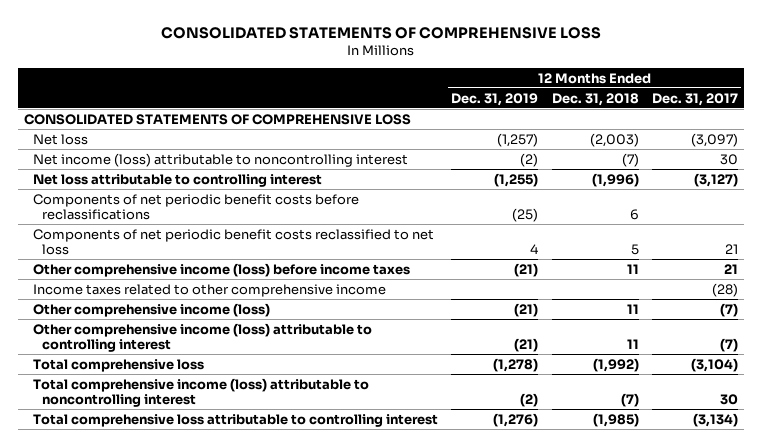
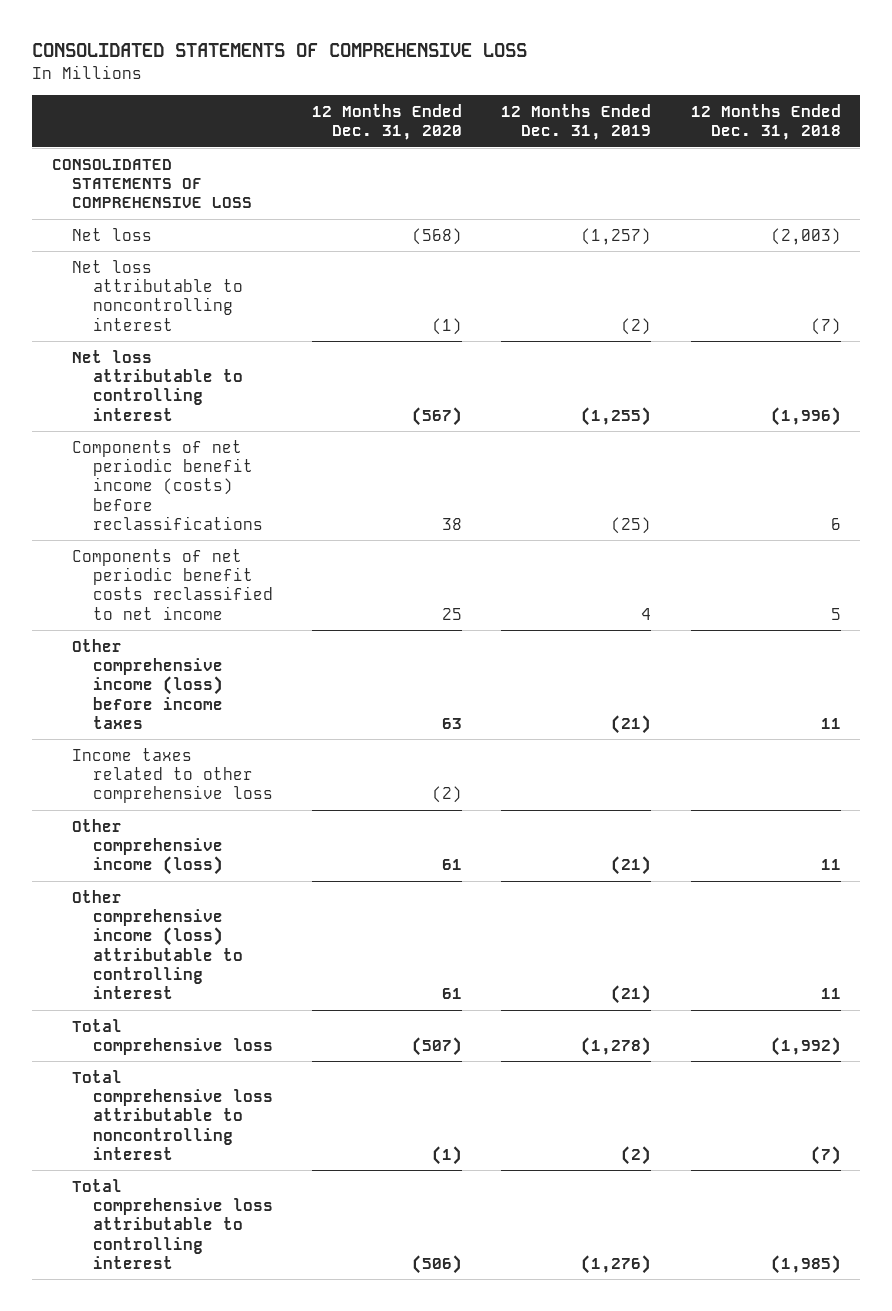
[651,92,738,106] Dec. 31, 2017 -> none
none -> [312,104,463,141] 12 Months Ended Dec. 31, 2020
[33,152,409,167] Net income (loss) attributable to noncontrolling interest -> [72,259,244,331] Net loss attributable to noncontrolling interest
[33,193,360,220] Components of net periodic benefit costs before reclassifications -> [72,439,264,531] Components of net periodic benefit income (costs) before reclassifications
[33,228,435,255] Components of net periodic benefit costs reclassified to net loss -> [72,548,274,620] Components of net periodic benefit costs reclassified to net income
[33,283,387,297] Income taxes related to other comprehensive income -> [72,747,274,804] Income taxes related to other comprehensive loss
[33,377,370,407] Total comprehensive income (loss) attributable to noncontrolling interest -> [72,1069,274,1161] Total comprehensive loss attributable to noncontrolling interest

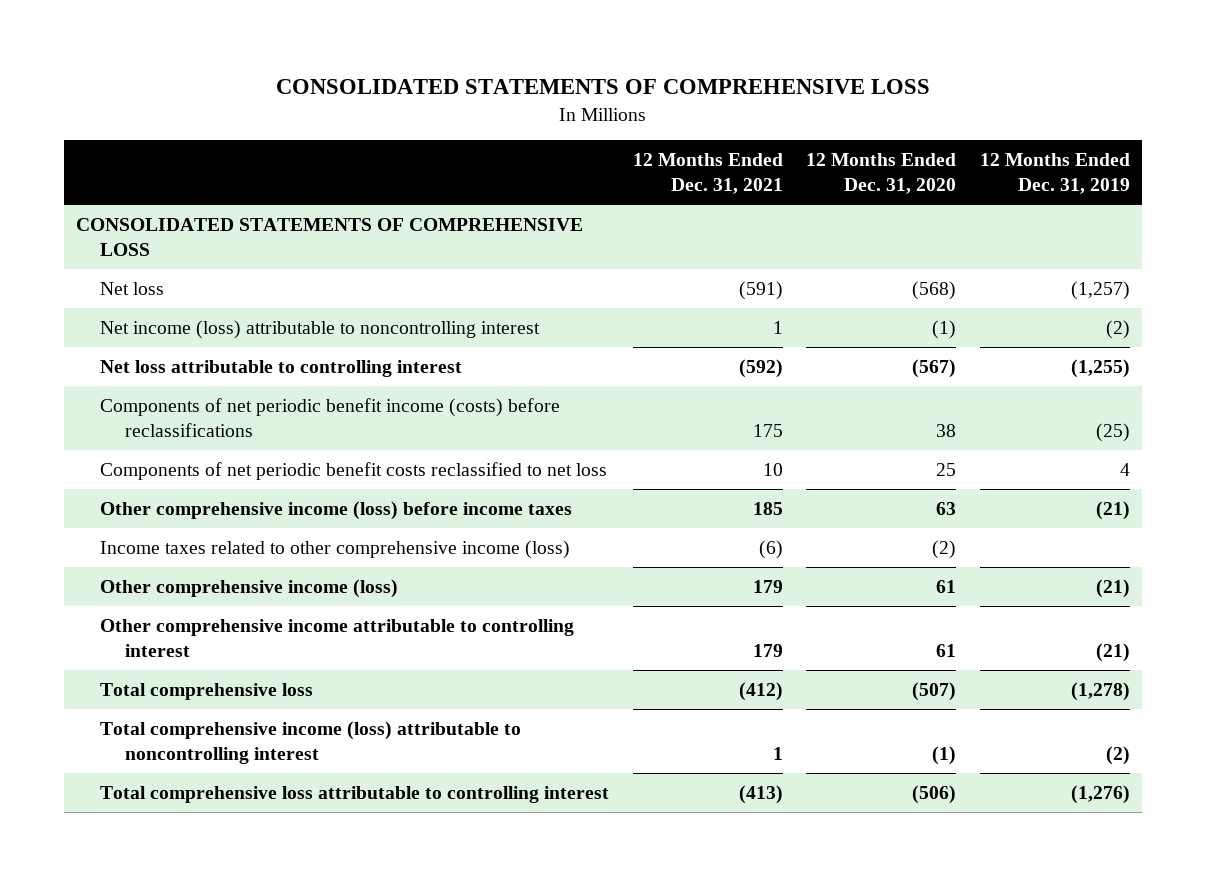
[690,104,841,141] 12 Months Ended Dec. 31, 2018 -> none
none -> [632,152,783,195] 12 Months Ended Dec. 31, 2021
[72,259,244,331] Net loss attributable to noncontrolling interest -> [100,319,541,339] Net income (loss) attributable to noncontrolling interest
[72,548,274,620] Components of net periodic benefit costs reclassified to net income -> [100,461,608,480] Components of net periodic benefit costs reclassified to net loss
[72,747,274,804] Income taxes related to other comprehensive loss -> [100,539,571,559] Income taxes related to other comprehensive income (loss)
[72,889,244,1000] Other comprehensive income (loss) attributable to controlling interest -> [100,618,575,657] Other comprehensive income attributable to controlling interest
[72,1069,274,1161] Total comprehensive loss attributable to noncontrolling interest -> [100,720,522,764] Total comprehensive income (loss) attributable to noncontrolling interest

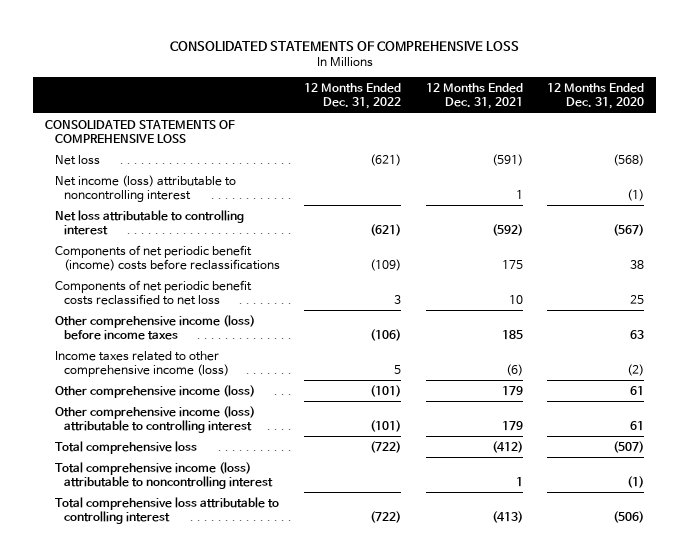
[979,152,1130,195] 12 Months Ended Dec. 31, 2019 -> none
none -> [304,83,402,109] 12 Months Ended Dec. 31, 2022
[100,397,561,437] Components of net periodic benefit income (costs) before reclassifications -> [54,244,280,271] Components of net periodic benefit (income) costs before reclassifications
[100,618,575,657] Other comprehensive income attributable to controlling interest -> [54,405,255,433] Other comprehensive income (loss) attributable to controlling interest

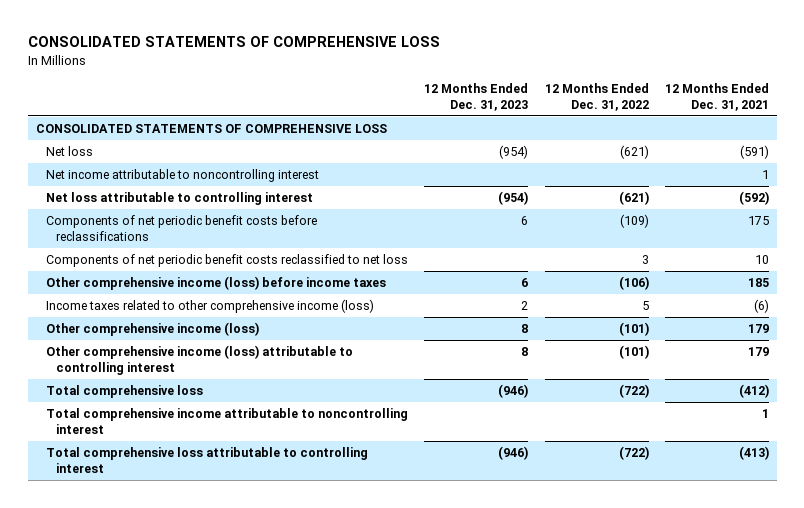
[547,83,645,109] 12 Months Ended Dec. 31, 2020 -> none
none -> [424,83,529,112] 12 Months Ended Dec. 31, 2023
[54,174,236,202] Net income (loss) attributable to noncontrolling interest -> [46,168,320,182] Net income attributable to noncontrolling interest
[54,244,280,271] Components of net periodic benefit (income) costs before reclassifications -> [46,214,318,241] Components of net periodic benefit costs before reclassifications
[54,461,273,489] Total comprehensive income (loss) attributable to noncontrolling interest -> [46,407,409,434] Total comprehensive income attributable to noncontrolling interest

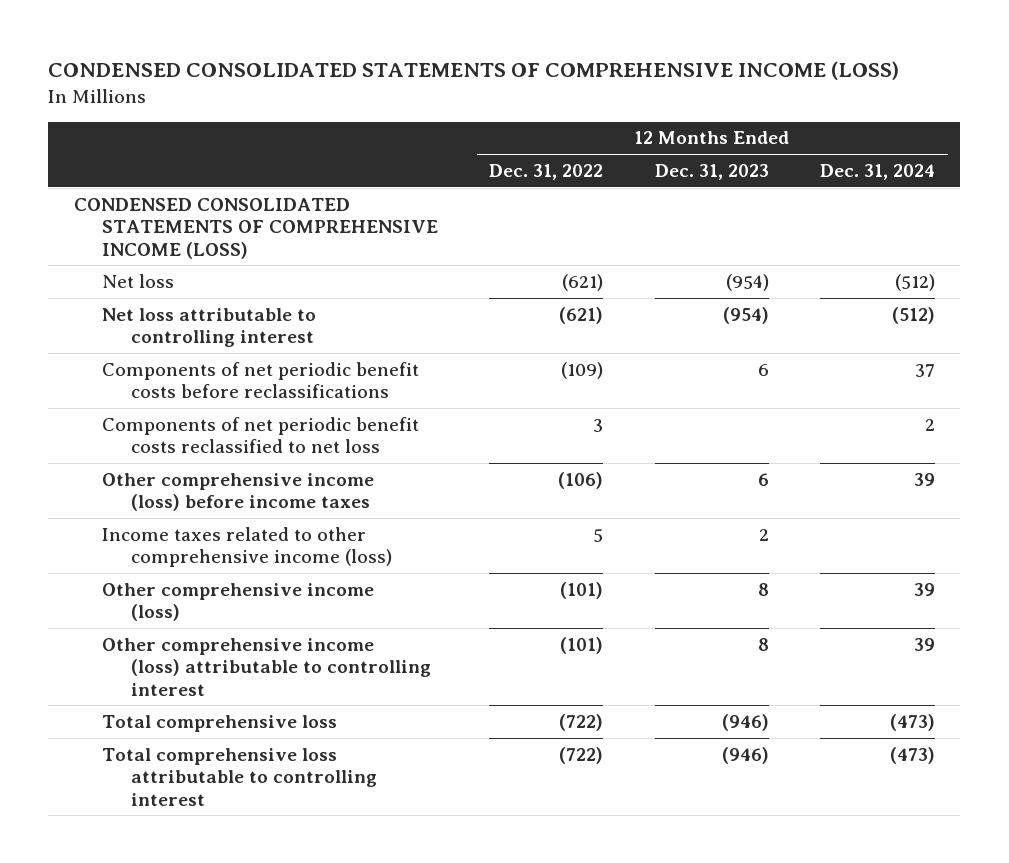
[27,36,440,48] CONSOLIDATED STATEMENTS OF COMPREHENSIVE LOSS -> [48,61,900,81] CONDENSED CONSOLIDATED STATEMENTS OF COMPREHENSIVE INCOME (LOSS)
[664,83,769,112] 12 Months Ended Dec. 31, 2021 -> none
none -> [819,163,935,180] Dec. 31, 2024
[35,123,387,133] CONSOLIDATED STATEMENTS OF COMPREHENSIVE LOSS -> [73,197,439,259] CONDENSED CONSOLIDATED STATEMENTS OF COMPREHENSIVE INCOME (LOSS)
[46,168,320,182] Net income attributable to noncontrolling interest -> none
[46,407,409,434] Total comprehensive income attributable to noncontrolling interest -> none

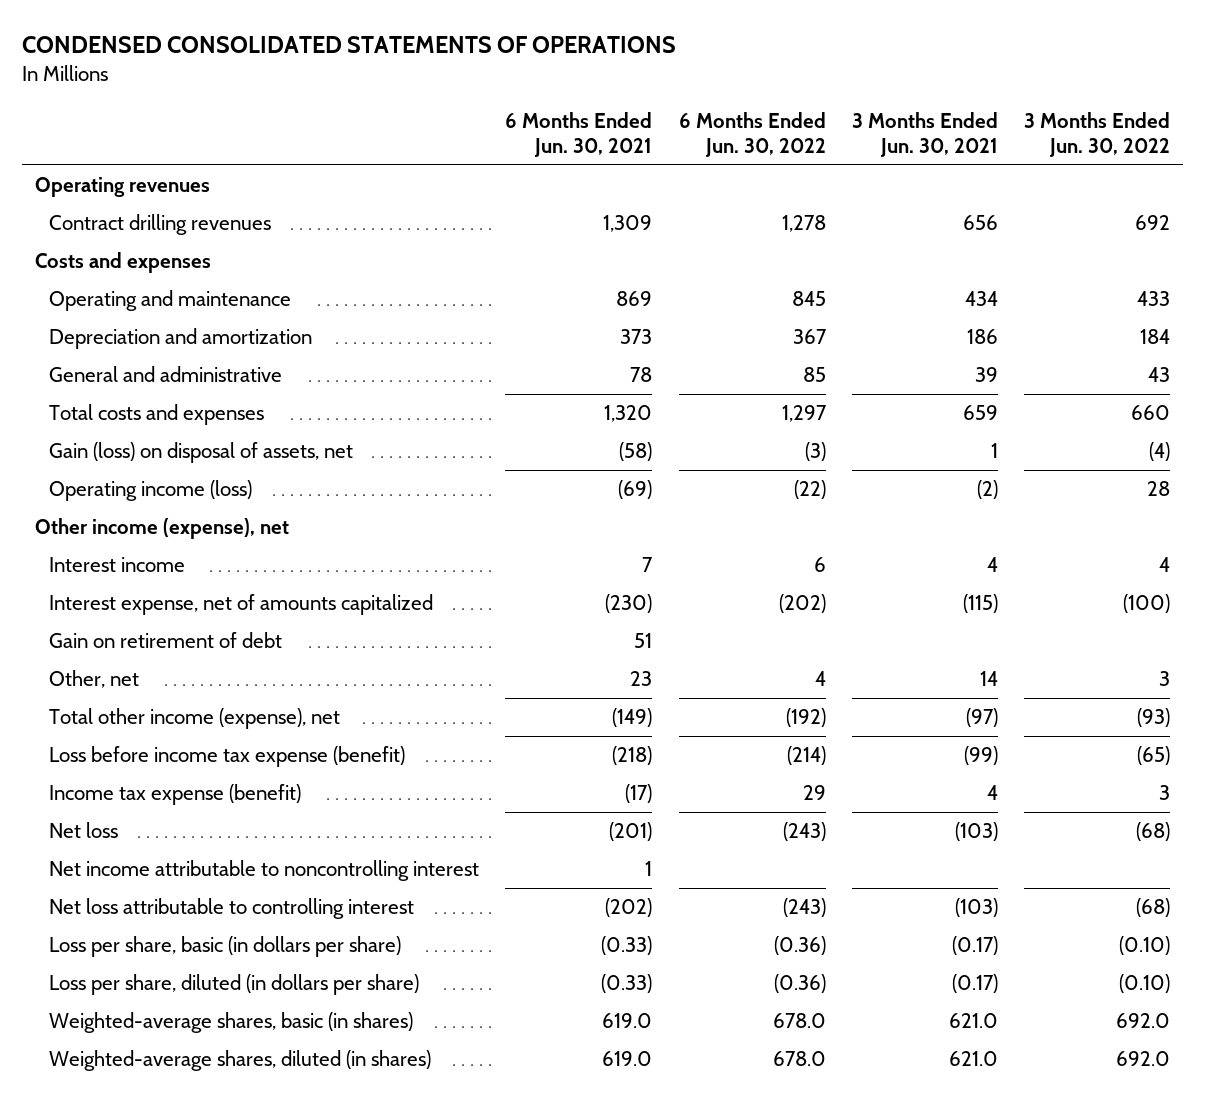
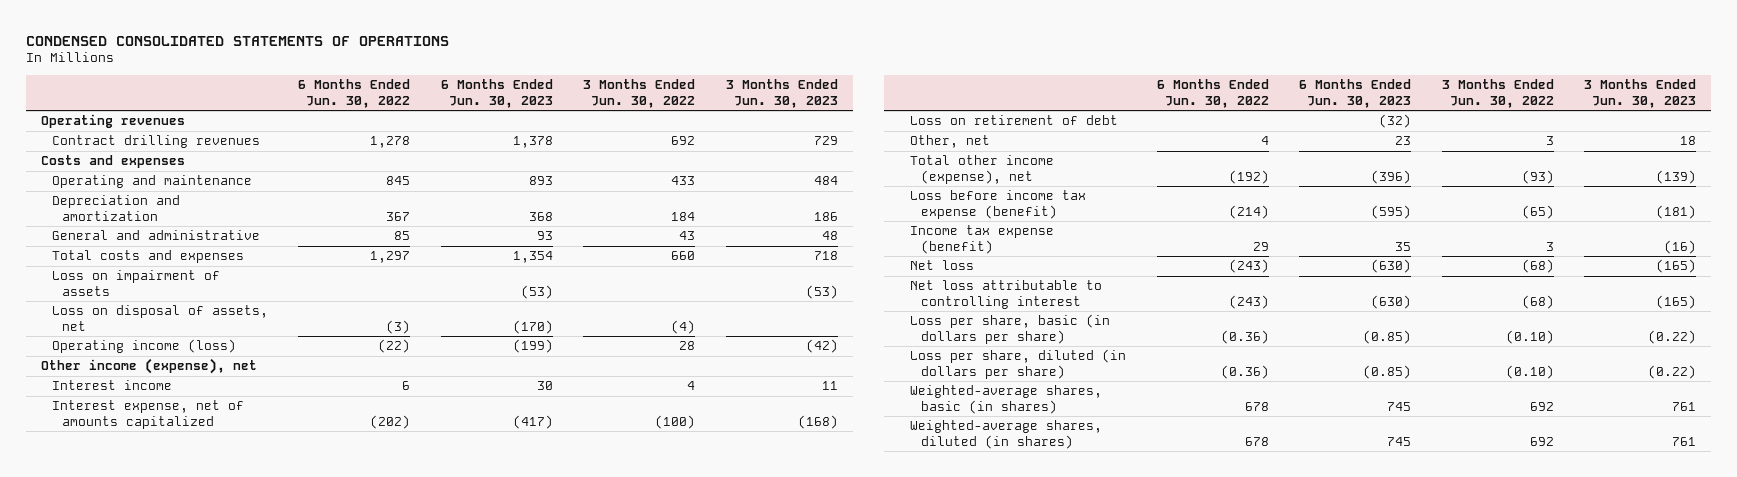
[505,111,653,157] 6 Months Ended Jun. 30, 2021 -> none
[851,111,998,157] 3 Months Ended Jun. 30, 2021 -> none
none -> [440,79,553,108] 6 Months Ended Jun. 30, 2023
none -> [725,79,838,108] 3 Months Ended Jun. 30, 2023
none -> [51,270,220,296] Loss on impairment of assets
[49,442,354,464] Gain (loss) on disposal of assets, net -> [51,305,268,331] Loss on disposal of assets, net
[49,632,283,649] Gain on retirement of debt -> [910,115,1119,126] Loss on retirement of debt
[49,860,480,882] Net income attributable to noncontrolling interest -> none
[772,1013,826,1029] 678.0 -> [1244,401,1269,411] 678
[1115,1013,1170,1029] 692.0 -> [1529,401,1554,411] 692
[772,1051,826,1067] 678.0 -> [1244,436,1269,446] 678
[1115,1051,1170,1067] 692.0 -> [1529,436,1554,446] 692

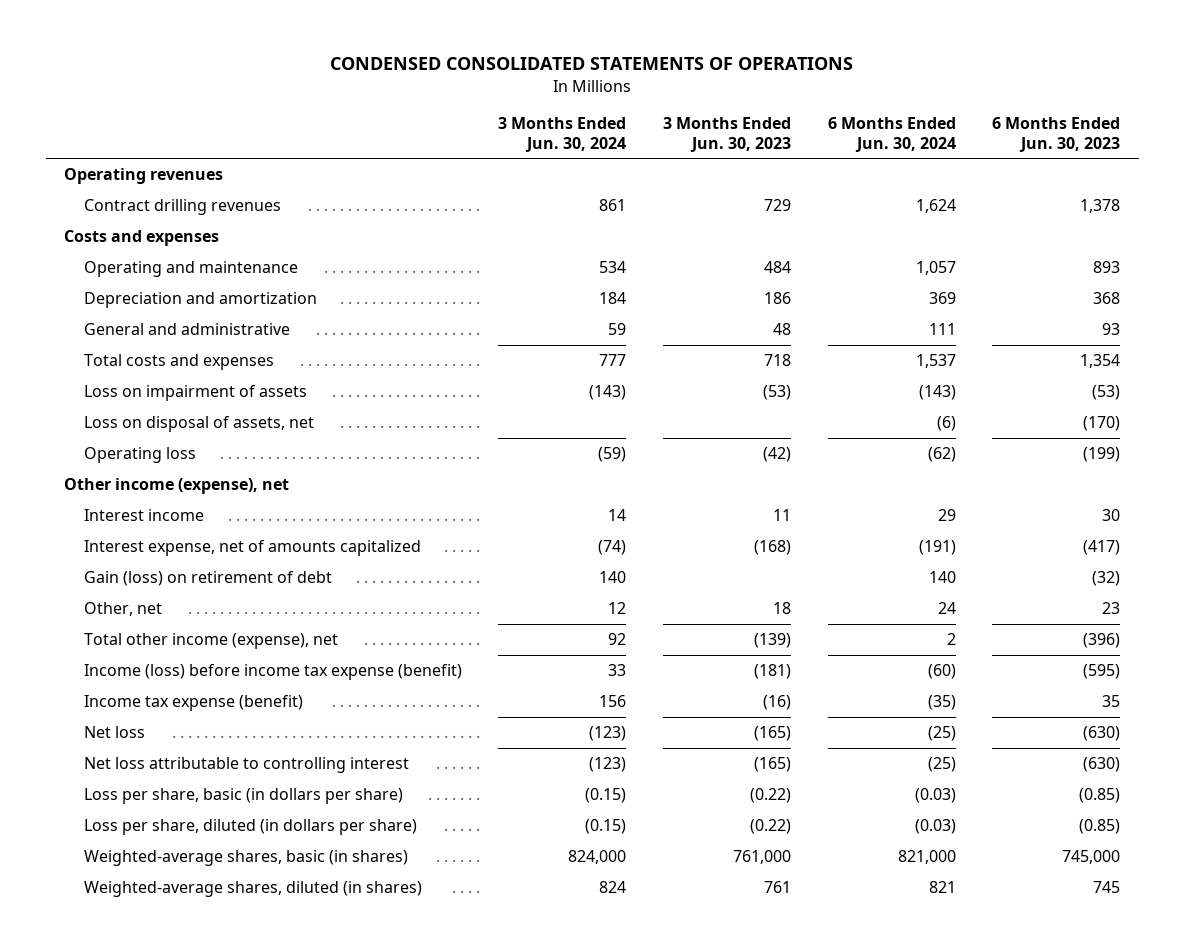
[298,79,411,108] 6 Months Ended Jun. 30, 2022 -> none
[583,79,696,108] 3 Months Ended Jun. 30, 2022 -> none
none -> [498,116,627,152] 3 Months Ended Jun. 30, 2024
none -> [827,116,956,152] 6 Months Ended Jun. 30, 2024
[51,339,236,354] Operating income (loss) -> [83,447,196,464] Operating loss
[910,115,1119,126] Loss on retirement of debt -> [83,571,332,587] Gain (loss) on retirement of debt
[910,190,1087,219] Loss before income tax expense (benefit) -> [83,664,462,681] Income (loss) before income tax expense (benefit)
[1387,401,1412,411] 745 -> [1062,850,1121,865] 745,000
[1672,401,1697,411] 761 -> [732,850,791,865] 761,000

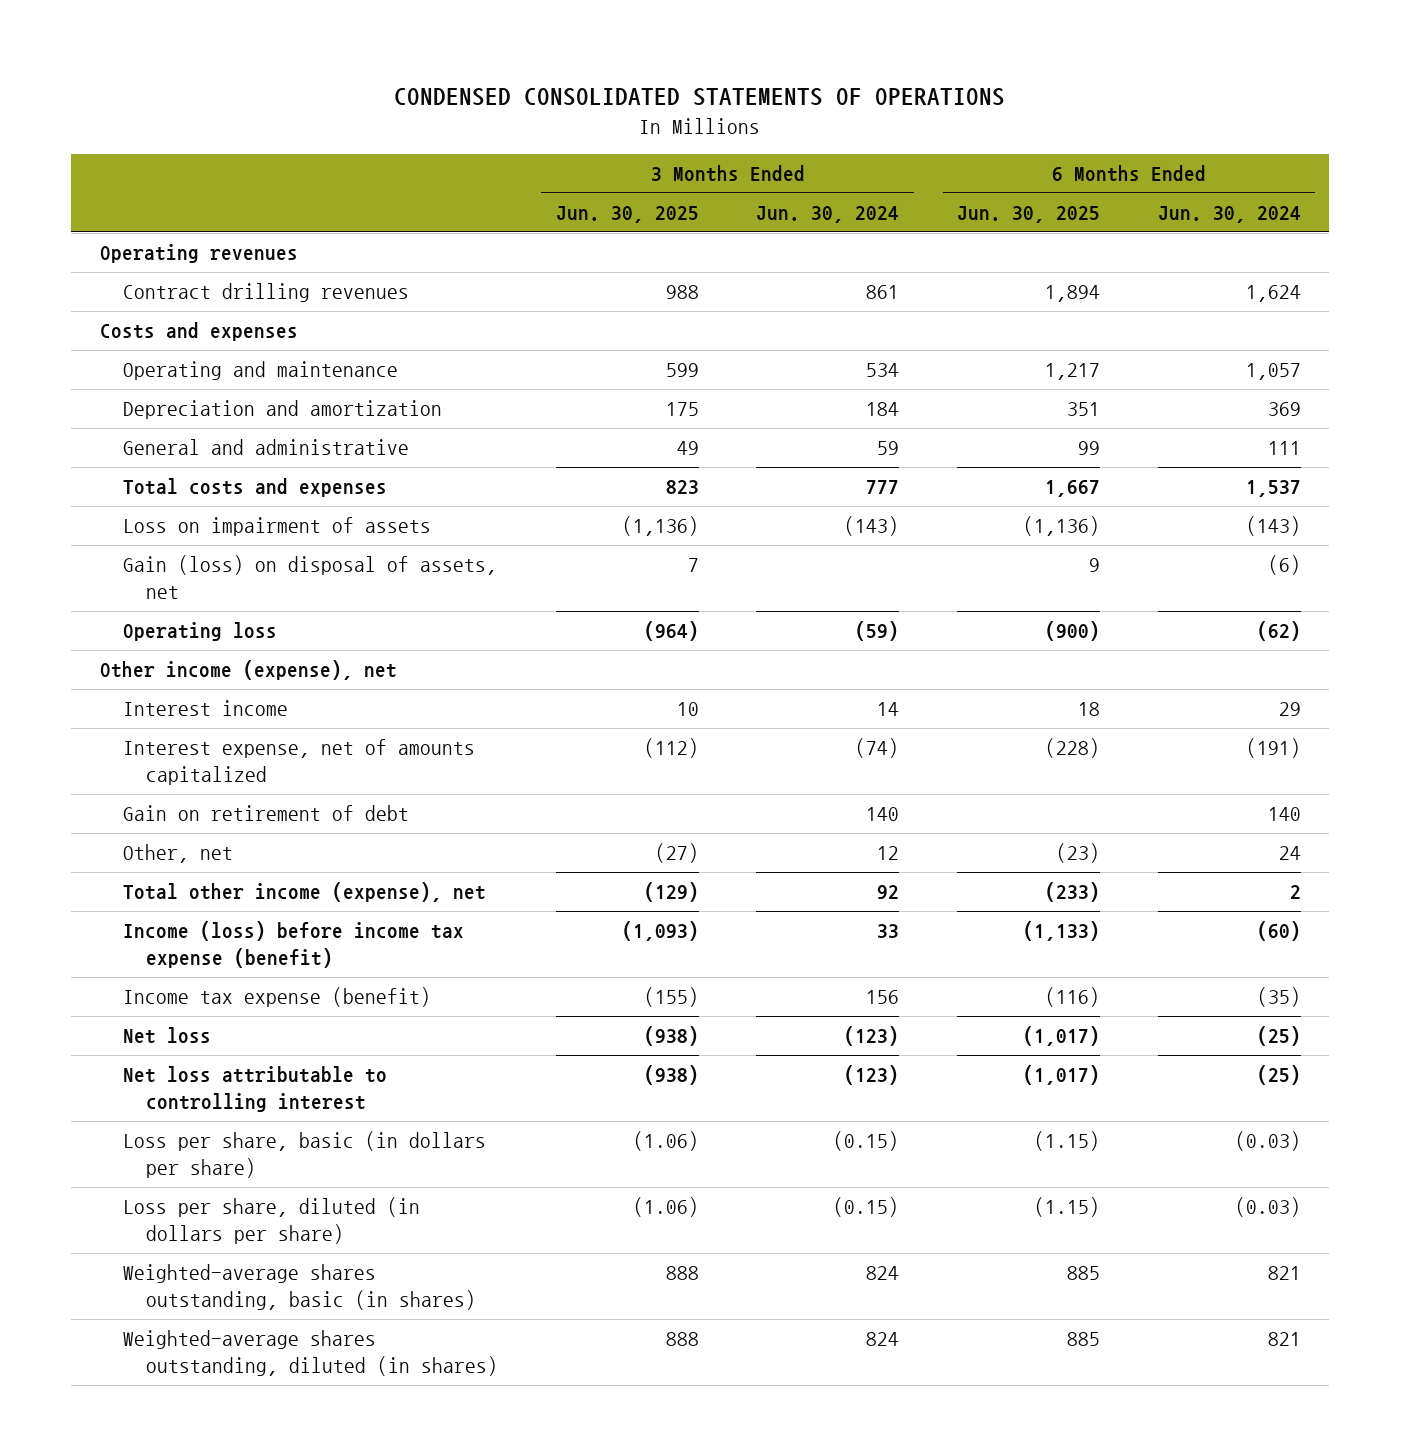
[662,116,791,152] 3 Months Ended Jun. 30, 2023 -> none
[992,116,1121,152] 6 Months Ended Jun. 30, 2023 -> none
none -> [555,205,699,223] Jun. 30, 2025
none -> [957,205,1101,223] Jun. 30, 2025
[83,416,314,433] Loss on disposal of assets, net -> [123,555,498,600] Gain (loss) on disposal of assets, net
[83,571,332,587] Gain (loss) on retirement of debt -> [123,805,410,822] Gain on retirement of debt
[83,850,408,867] Weighted-average shares, basic (in shares) -> [123,1264,477,1311] Weighted-average shares outstanding, basic (in shares)
[568,850,627,865] 824,000 -> [866,1266,900,1281] 824
[897,850,956,865] 821,000 -> [1267,1266,1301,1281] 821
[83,881,422,898] Weighted-average shares, diluted (in shares) -> [123,1330,499,1377] Weighted-average shares outstanding, diluted (in shares)

